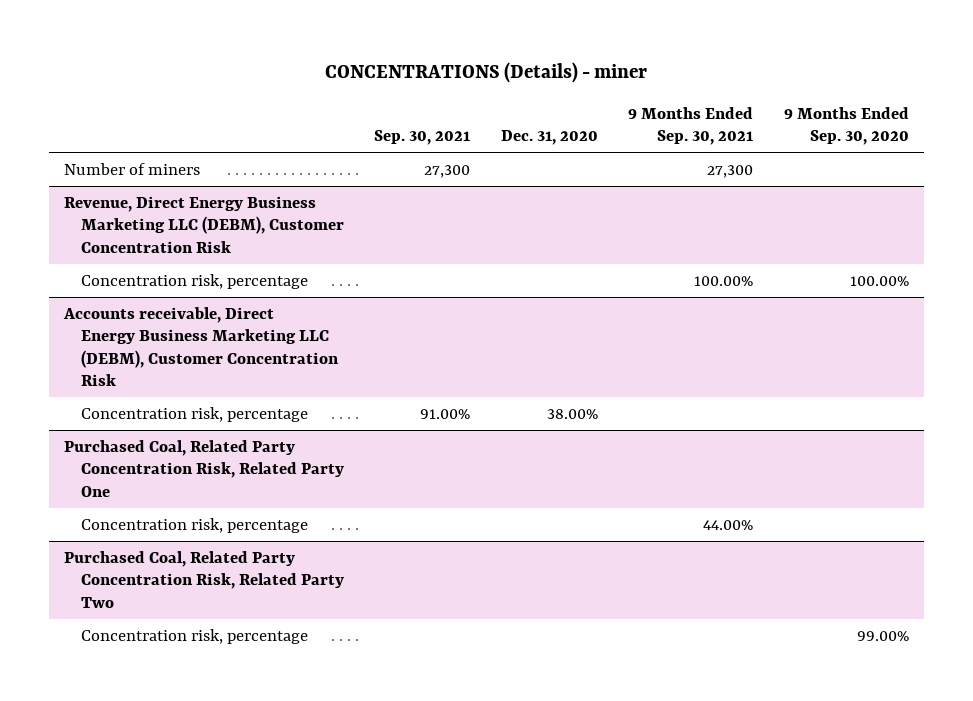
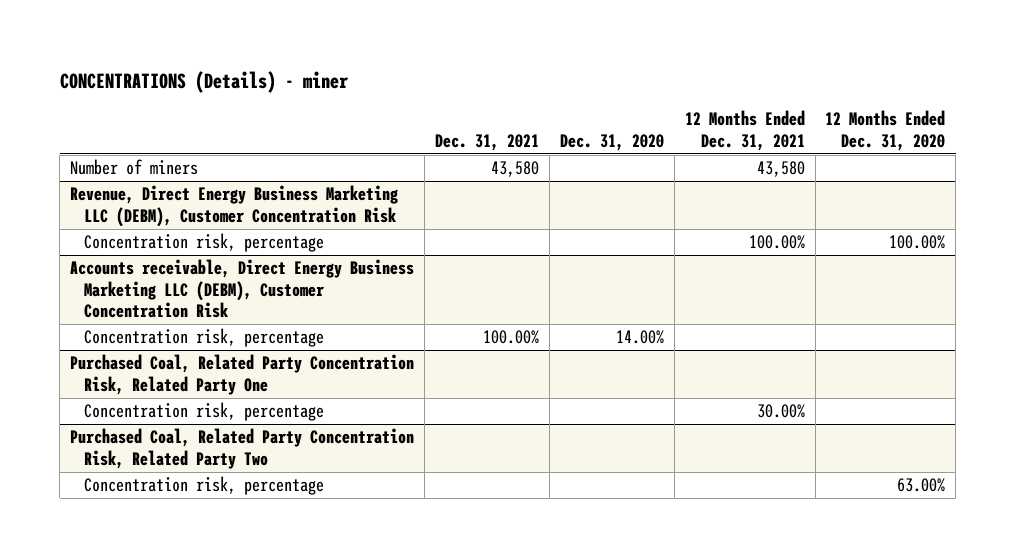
[374,130,471,146] Sep. 30, 2021 -> none
[628,106,754,146] 9 Months Ended Sep. 30, 2021 -> none
[783,106,909,146] 9 Months Ended Sep. 30, 2020 -> none
none -> [435,133,540,151] Dec. 31, 2021
none -> [684,110,805,151] 12 Months Ended Dec. 31, 2021
none -> [825,110,946,151] 12 Months Ended Dec. 31, 2020
[546,408,598,419] 38.00% -> [615,330,664,345] 14.00%

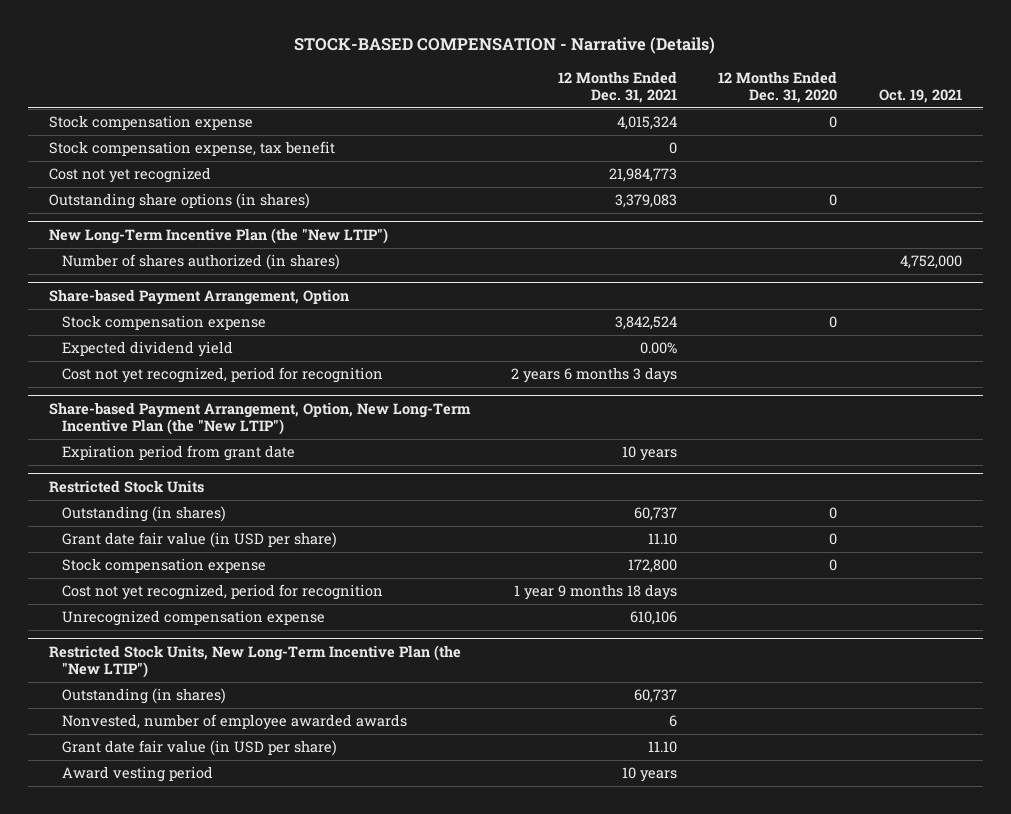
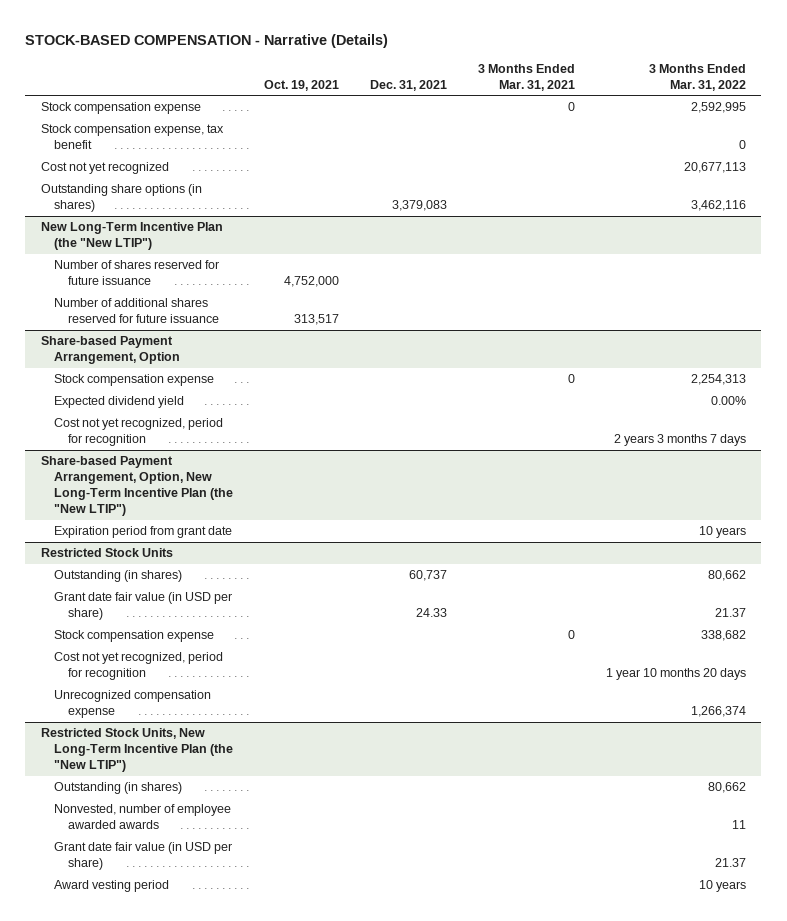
[558,70,678,103] 12 Months Ended Dec. 31, 2021 -> none
[718,70,838,103] 12 Months Ended Dec. 31, 2020 -> none
none -> [370,79,448,91] Dec. 31, 2021
none -> [477,63,575,91] 3 Months Ended Mar. 31, 2021
none -> [648,63,746,91] 3 Months Ended Mar. 31, 2022
[61,254,340,271] Number of shares authorized (in shares) -> [54,260,220,286] Number of shares reserved for future issuance
none -> [54,298,220,324] Number of additional shares reserved for future issuance

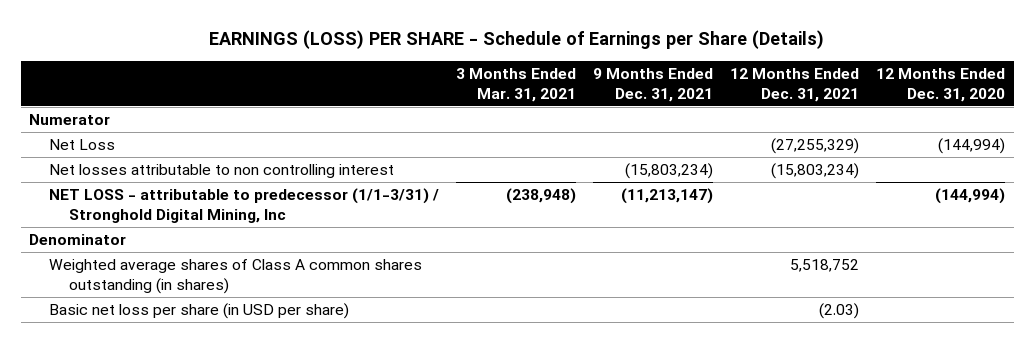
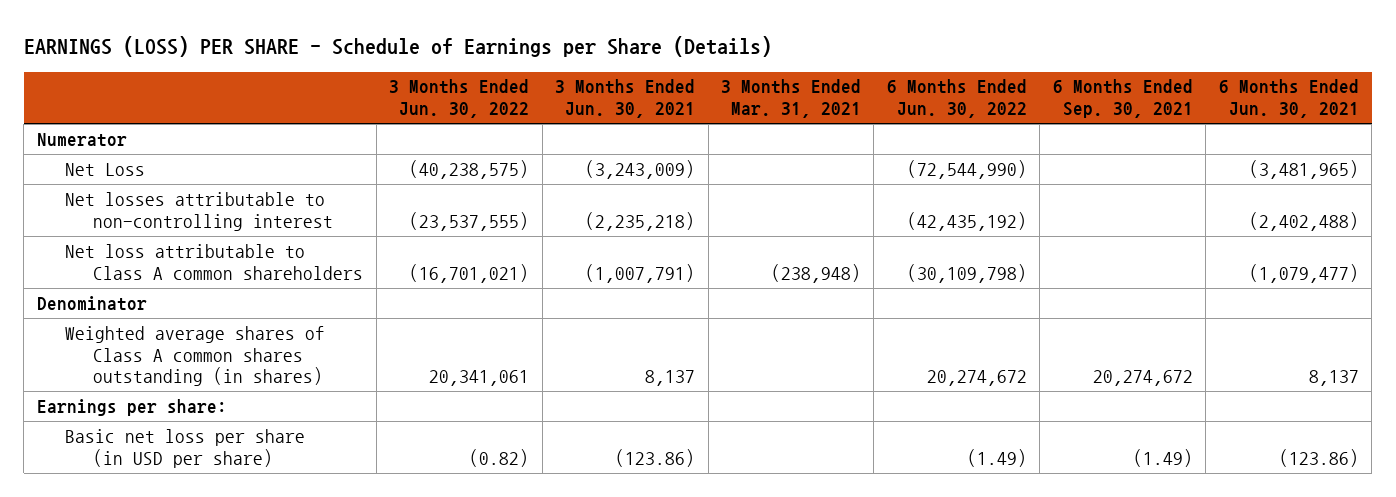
[593,67,714,103] 9 Months Ended Dec. 31, 2021 -> none
[730,67,860,103] 12 Months Ended Dec. 31, 2021 -> none
[876,67,1006,103] 12 Months Ended Dec. 31, 2020 -> none
none -> [389,79,530,119] 3 Months Ended Jun. 30, 2022
none -> [555,79,696,119] 3 Months Ended Jun. 30, 2021
none -> [886,79,1027,119] 6 Months Ended Jun. 30, 2022
none -> [1052,79,1193,119] 6 Months Ended Sep. 30, 2021
none -> [1218,79,1359,119] 6 Months Ended Jun. 30, 2021
[49,163,395,178] Net losses attributable to non controlling interest -> [65,191,334,231] Net losses attributable to non-controlling interest
[49,187,440,224] NET LOSS - attributable to predecessor (1/1-3/31) / Stronghold Digital Mining, Inc -> [65,243,364,280] Net loss attributable to Class A common shareholders
none -> [36,398,227,416] Earnings per share:

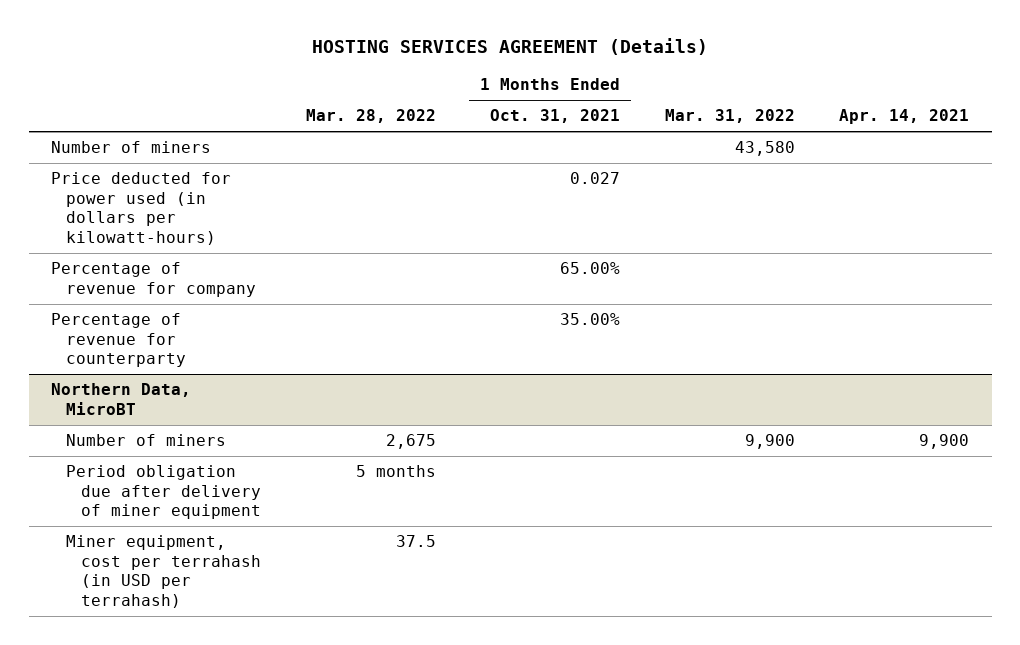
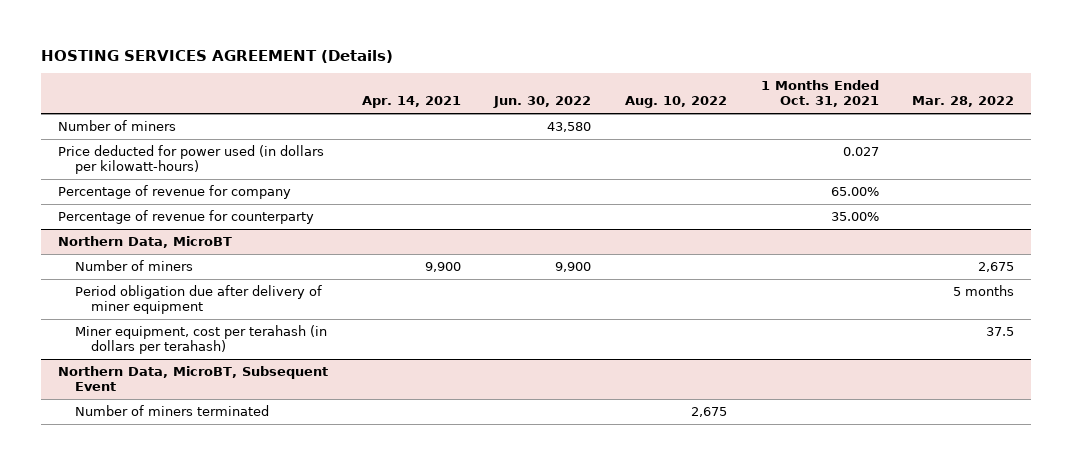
[664,109,795,124] Mar. 31, 2022 -> none
none -> [493,96,592,109] Jun. 30, 2022
none -> [625,96,728,109] Aug. 10, 2022
[66,535,262,608] Miner equipment, cost per terrahash (in USD per terrahash) -> [74,324,327,355] Miner equipment, cost per terahash (in dollars per terahash)
none -> [58,365,329,392] Northern Data, MicroBT, Subsequent Event
none -> [74,404,269,416] Number of miners terminated

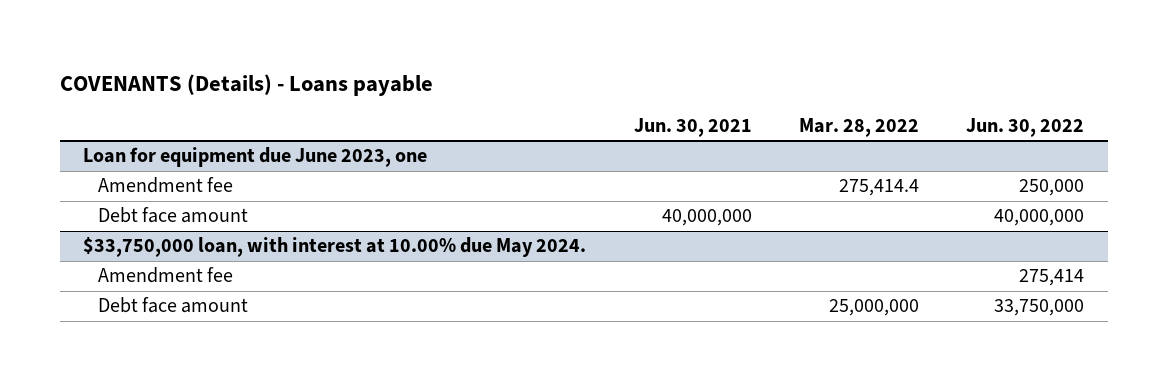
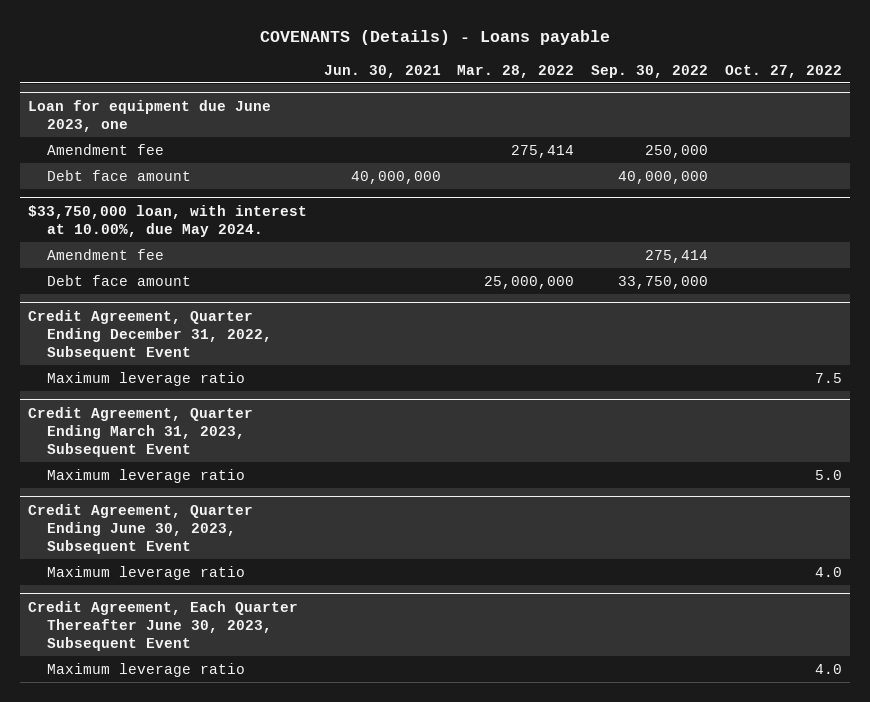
[966,117,1085,137] Jun. 30, 2022 -> none
none -> [591,64,709,78] Sep. 30, 2022
none -> [724,64,842,78] Oct. 27, 2022
[839,179,920,197] 275,414.4 -> [511,144,575,158] 275,414
[83,237,587,258] $33,750,000 loan, with interest at 10.00% due May 2024. -> [28,204,308,237] $33,750,000 loan, with interest at 10.00%, due May 2024.
none -> [28,309,273,360] Credit Agreement, Quarter Ending December 31, 2022, Subsequent Event
none -> [47,371,246,386] Maximum leverage ratio
none -> [28,406,254,457] Credit Agreement, Quarter Ending March 31, 2023, Subsequent Event
none -> [47,468,246,483] Maximum leverage ratio
none -> [28,503,254,554] Credit Agreement, Quarter Ending June 30, 2023, Subsequent Event
none -> [47,565,246,580] Maximum leverage ratio
none -> [28,600,299,651] Credit Agreement, Each Quarter Thereafter June 30, 2023, Subsequent Event
none -> [47,662,246,677] Maximum leverage ratio

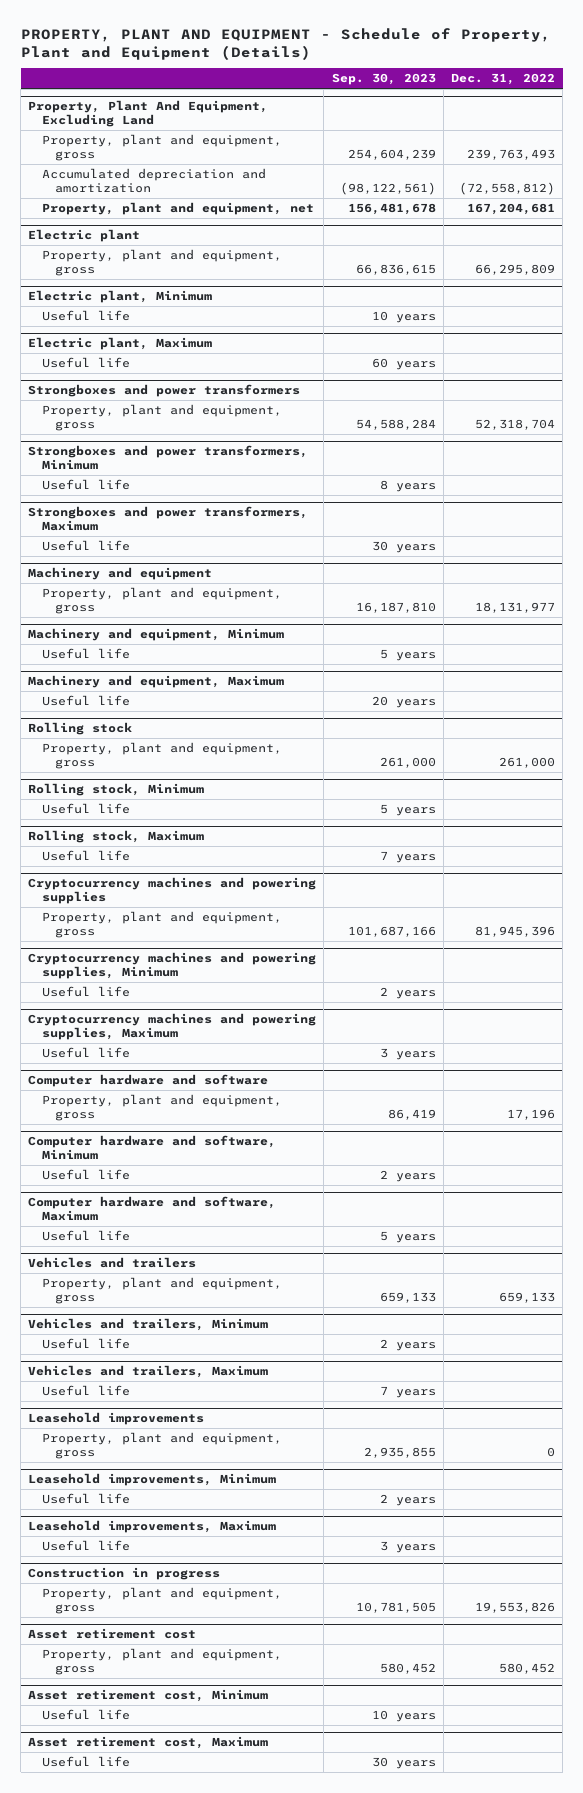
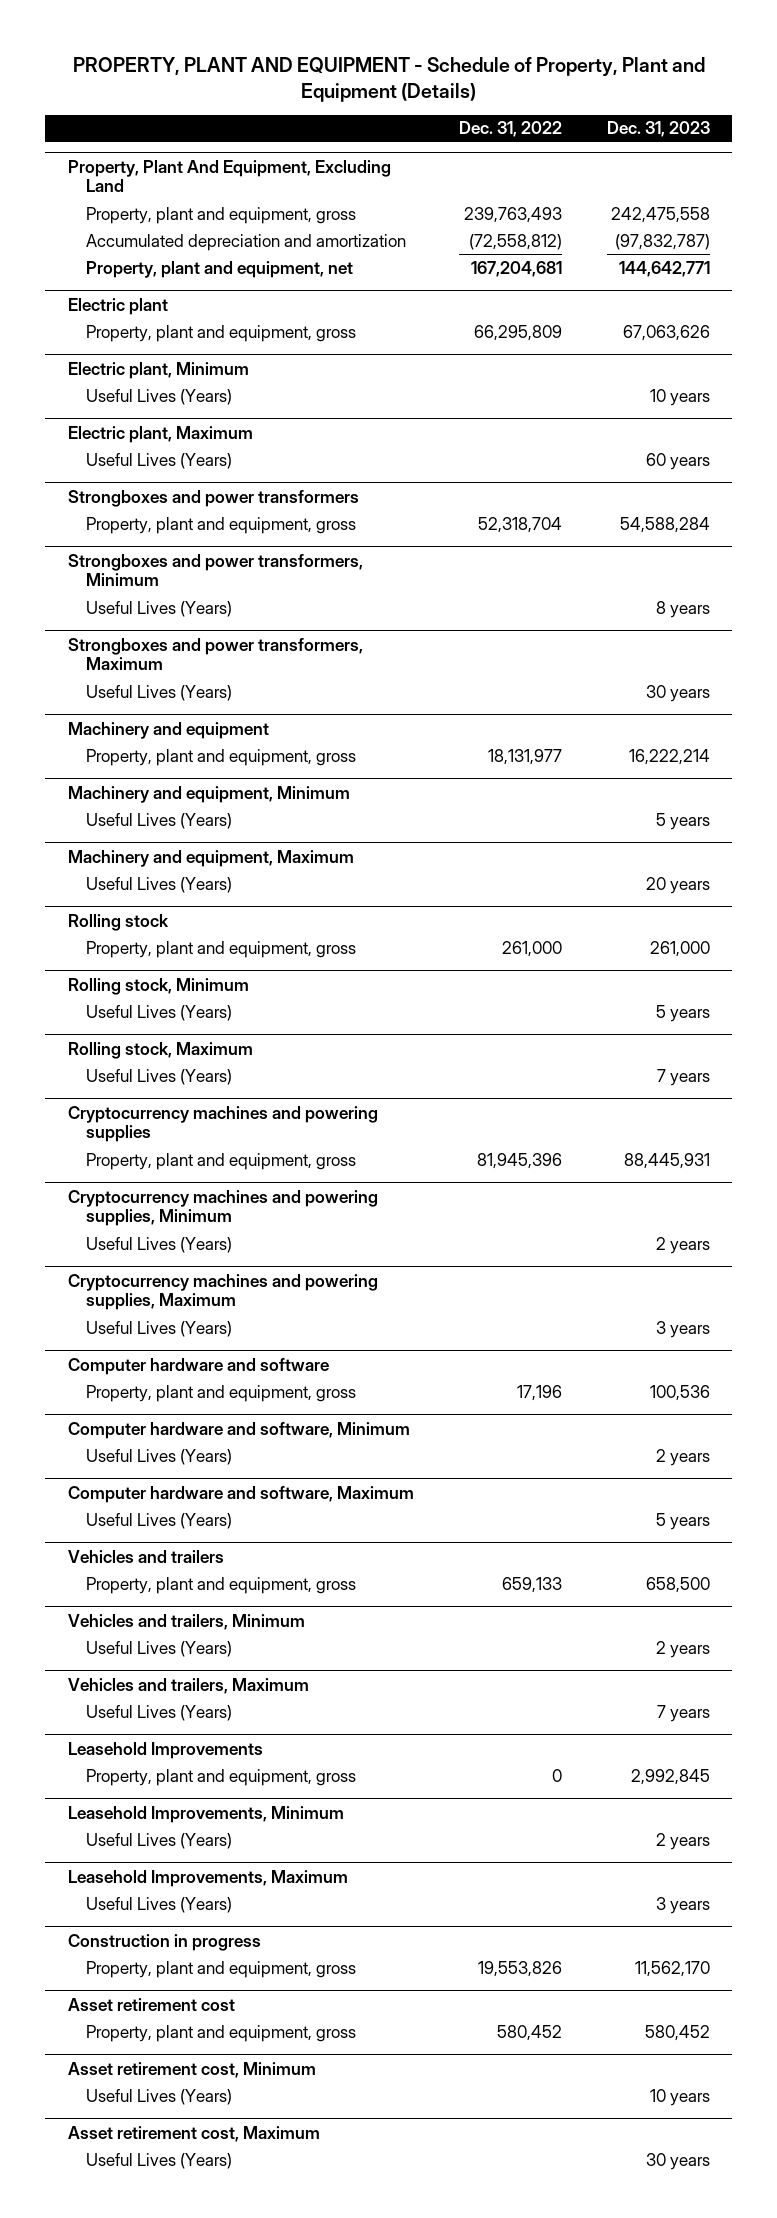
[331,73,436,86] Sep. 30, 2023 -> none
none -> [606,121,710,138] Dec. 31, 2023
[41,309,130,321] Useful life -> [86,388,233,405] Useful Lives (Years)
[41,356,130,368] Useful life -> [86,452,233,469] Useful Lives (Years)
[41,478,130,490] Useful life -> [86,600,233,617] Useful Lives (Years)
[41,539,130,551] Useful life -> [86,684,233,701] Useful Lives (Years)
[41,647,130,659] Useful life -> [86,812,233,829] Useful Lives (Years)
[41,694,130,706] Useful life -> [86,876,233,893] Useful Lives (Years)
[41,802,130,814] Useful life -> [86,1004,233,1021] Useful Lives (Years)
[41,849,130,861] Useful life -> [86,1068,233,1085] Useful Lives (Years)
[41,985,130,997] Useful life -> [86,1236,233,1253] Useful Lives (Years)
[41,1046,130,1058] Useful life -> [86,1320,233,1337] Useful Lives (Years)
[41,1168,130,1180] Useful life -> [86,1448,233,1465] Useful Lives (Years)
[41,1229,130,1241] Useful life -> [86,1512,233,1529] Useful Lives (Years)
[41,1337,130,1349] Useful life -> [86,1640,233,1657] Useful Lives (Years)
[41,1384,130,1396] Useful life -> [86,1704,233,1721] Useful Lives (Years)
[28,1412,205,1426] Leasehold improvements -> [67,1741,263,1759] Leasehold Improvements
[28,1473,277,1487] Leasehold improvements, Minimum -> [67,1805,344,1823] Leasehold Improvements, Minimum
[41,1492,130,1504] Useful life -> [86,1832,233,1849] Useful Lives (Years)
[28,1520,277,1534] Leasehold improvements, Maximum -> [67,1869,348,1887] Leasehold Improvements, Maximum
[41,1539,130,1551] Useful life -> [86,1896,233,1913] Useful Lives (Years)
[41,1708,130,1720] Useful life -> [86,2088,233,2105] Useful Lives (Years)
[41,1755,130,1767] Useful life -> [86,2152,233,2169] Useful Lives (Years)

